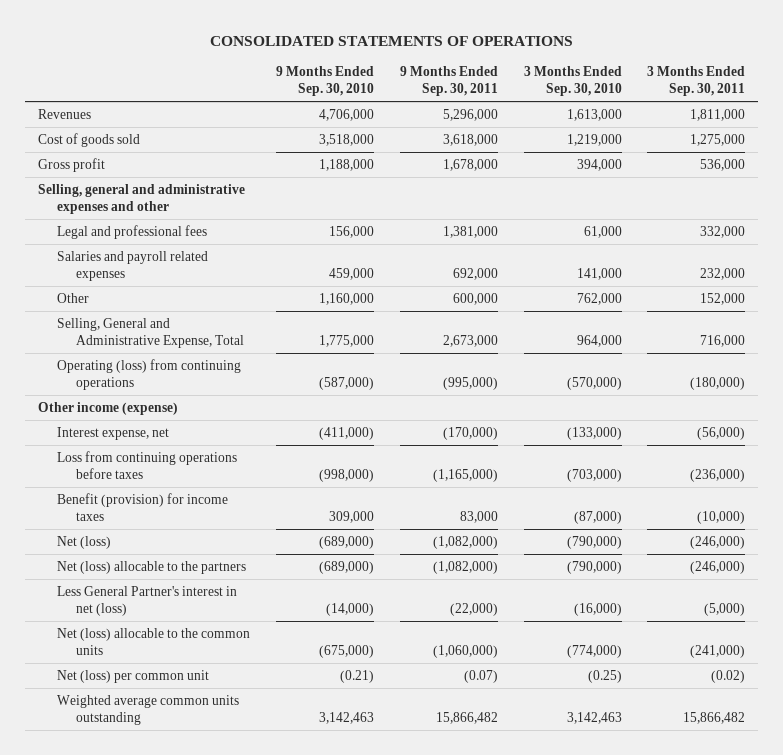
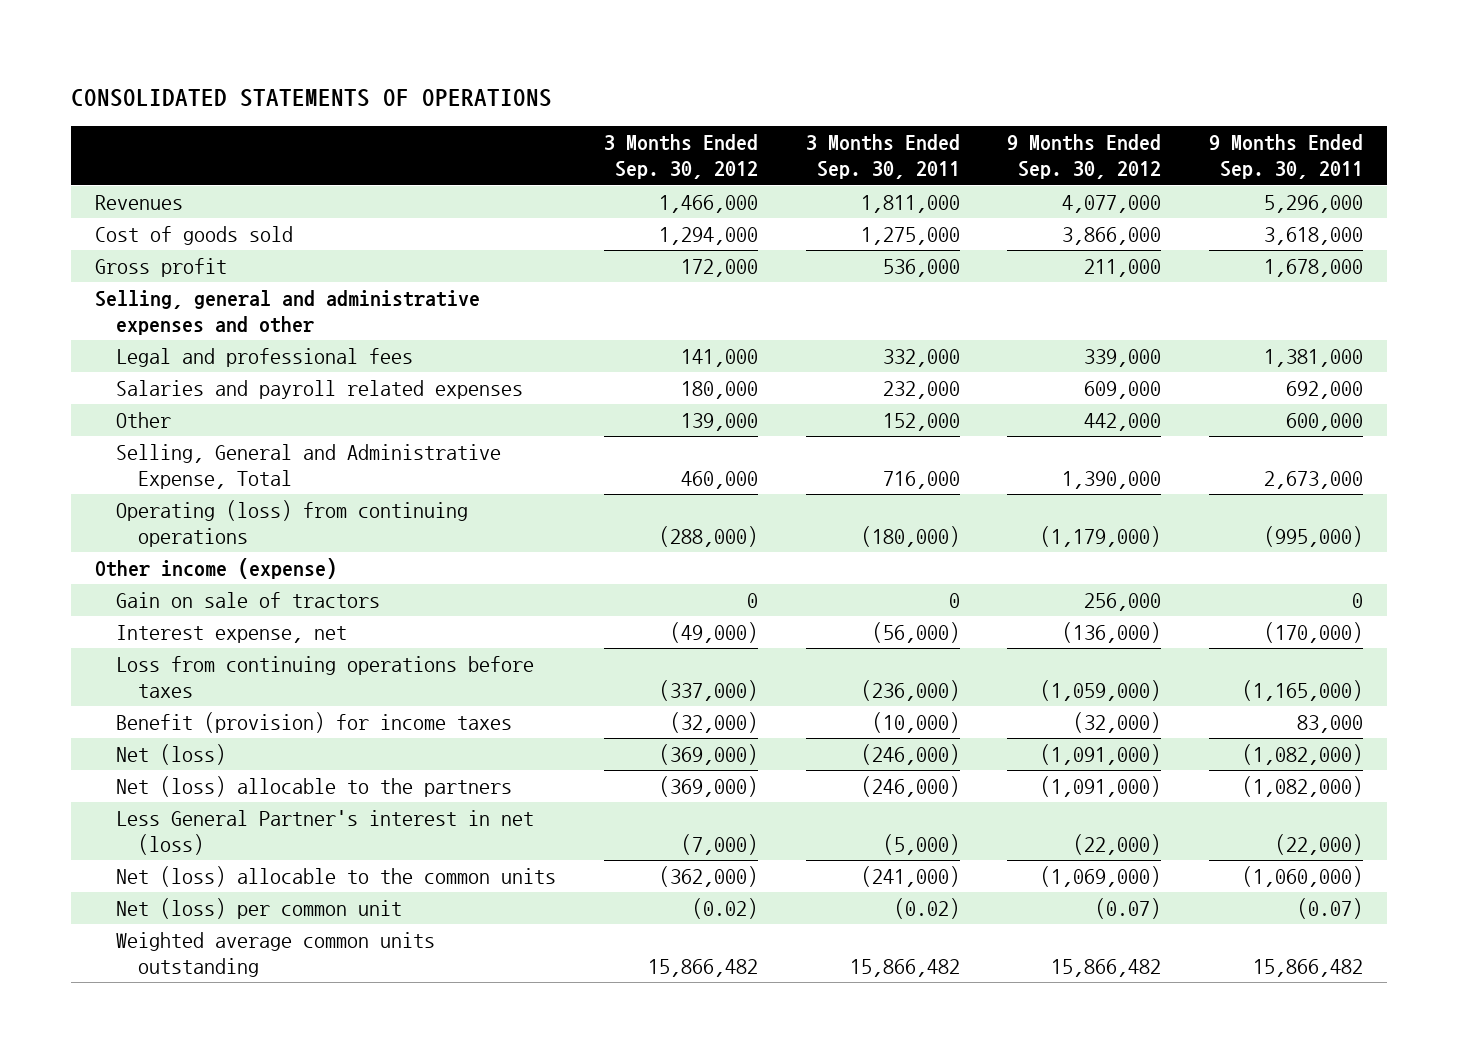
[275,65,374,96] 9 Months Ended Sep. 30, 2010 -> none
[523,65,622,96] 3 Months Ended Sep. 30, 2010 -> none
none -> [603,134,758,180] 3 Months Ended Sep. 30, 2012
none -> [1007,134,1162,180] 9 Months Ended Sep. 30, 2012
none -> [116,592,381,609] Gain on sale of tractors

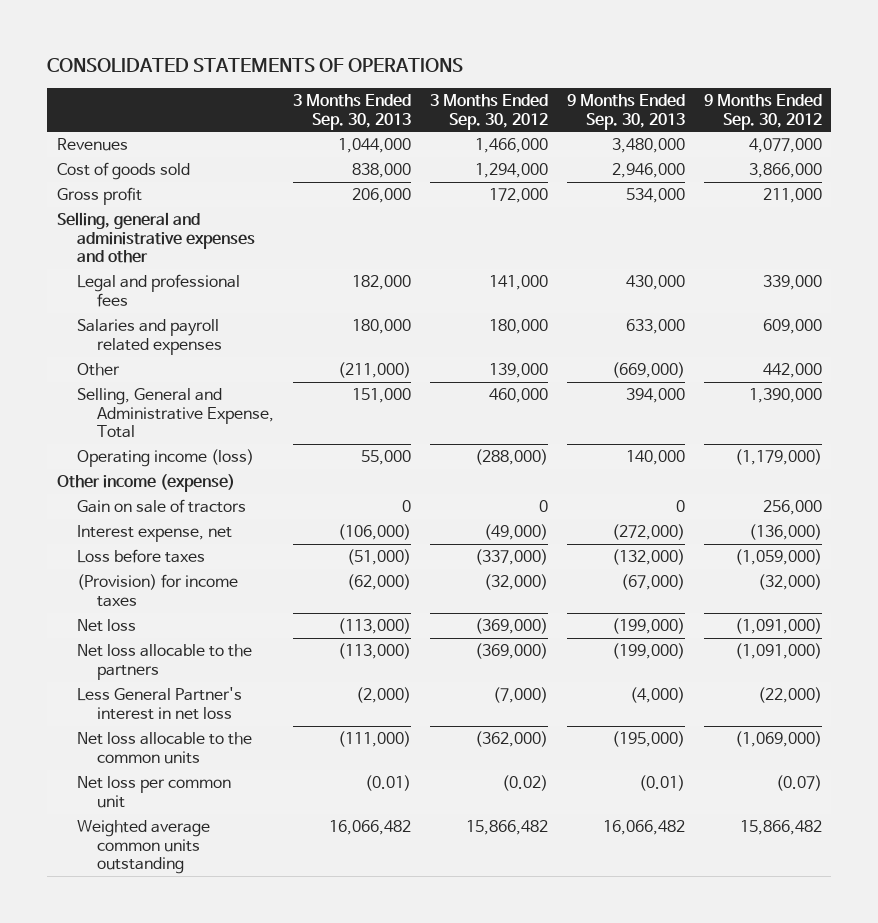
[805,134,960,180] 3 Months Ended Sep. 30, 2011 -> none
[1208,134,1363,180] 9 Months Ended Sep. 30, 2011 -> none
none -> [293,94,412,130] 3 Months Ended Sep. 30, 2013
none -> [566,94,685,130] 9 Months Ended Sep. 30, 2013
[116,500,469,547] Operating (loss) from continuing operations -> [76,449,254,468] Operating income (loss)
[116,656,535,698] Loss from continuing operations before taxes -> [76,549,205,564] Loss before taxes
[116,712,513,734] Benefit (provision) for income taxes -> [76,574,238,607] (Provision) for income taxes
[116,744,227,766] Net (loss) -> [76,619,136,633] Net loss
[116,776,513,798] Net (loss) allocable to the partners -> [76,644,252,680] Net loss allocable to the partners
[116,810,535,855] Less General Partner's interest in net (loss) -> [76,687,242,720] Less General Partner's interest in net loss
[116,866,557,888] Net (loss) allocable to the common units -> [76,732,252,764] Net loss allocable to the common units
[116,898,403,920] Net (loss) per common unit -> [76,776,231,808] Net loss per common unit

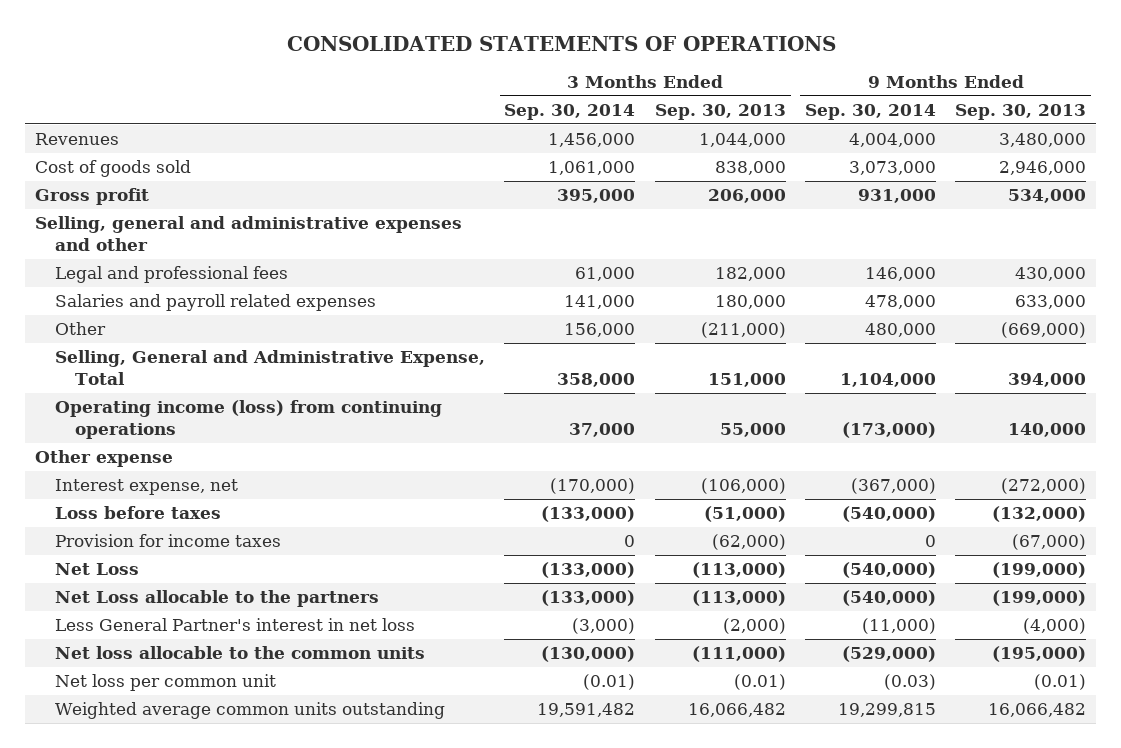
[430,94,549,130] 3 Months Ended Sep. 30, 2012 -> none
[703,94,822,130] 9 Months Ended Sep. 30, 2012 -> none
none -> [504,103,636,120] Sep. 30, 2014
none -> [805,103,937,120] Sep. 30, 2014
[76,499,246,514] Gain on sale of tractors -> none
[76,449,254,468] Operating income (loss) -> [55,400,443,439] Operating income (loss) from continuing operations
[56,474,235,493] Other income (expense) -> [34,450,173,468] Other expense
[76,574,238,607] (Provision) for income taxes -> [55,534,282,548] Provision for income taxes
[76,619,136,633] Net loss -> [55,563,140,576] Net Loss
[76,644,252,680] Net loss allocable to the partners -> [55,590,380,608] Net Loss allocable to the partners

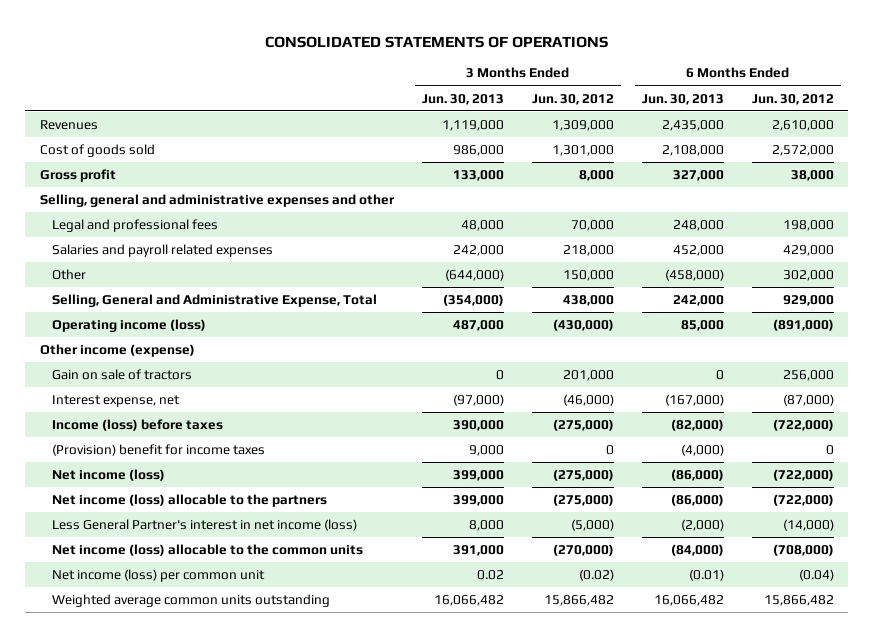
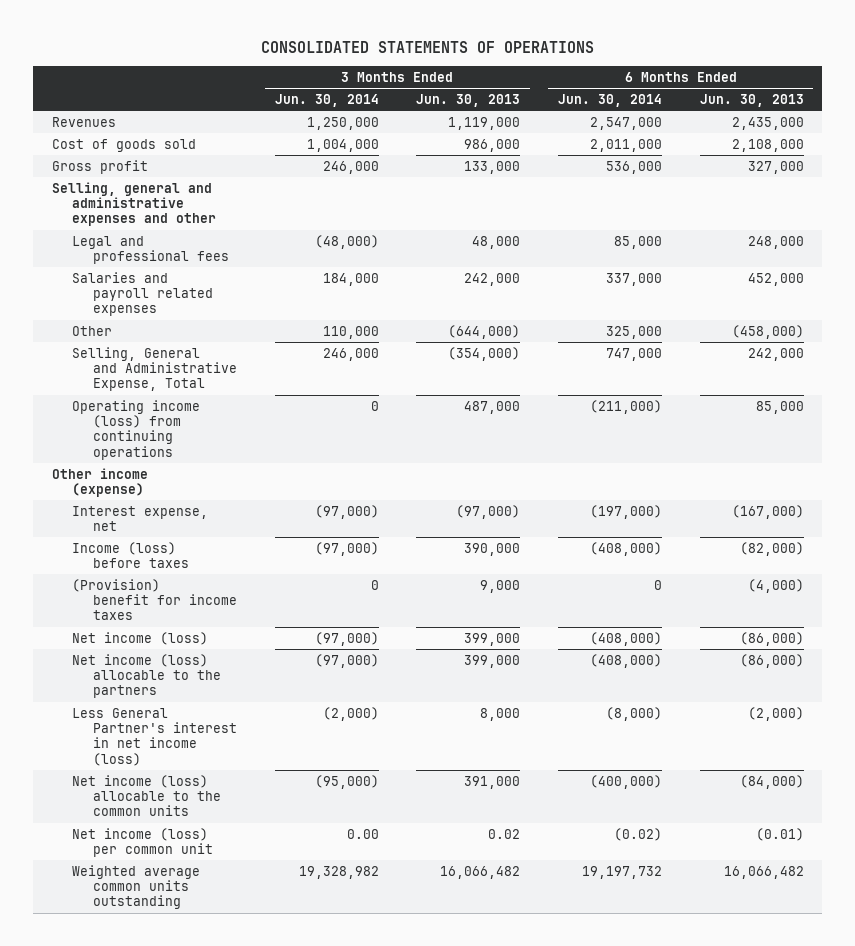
[531,93,614,105] Jun. 30, 2012 -> none
[751,93,834,105] Jun. 30, 2012 -> none
none -> [274,93,379,107] Jun. 30, 2014
none -> [557,93,662,107] Jun. 30, 2014
[52,319,207,333] Operating income (loss) -> [72,399,201,460] Operating income (loss) from continuing operations
[52,369,193,381] Gain on sale of tractors -> none

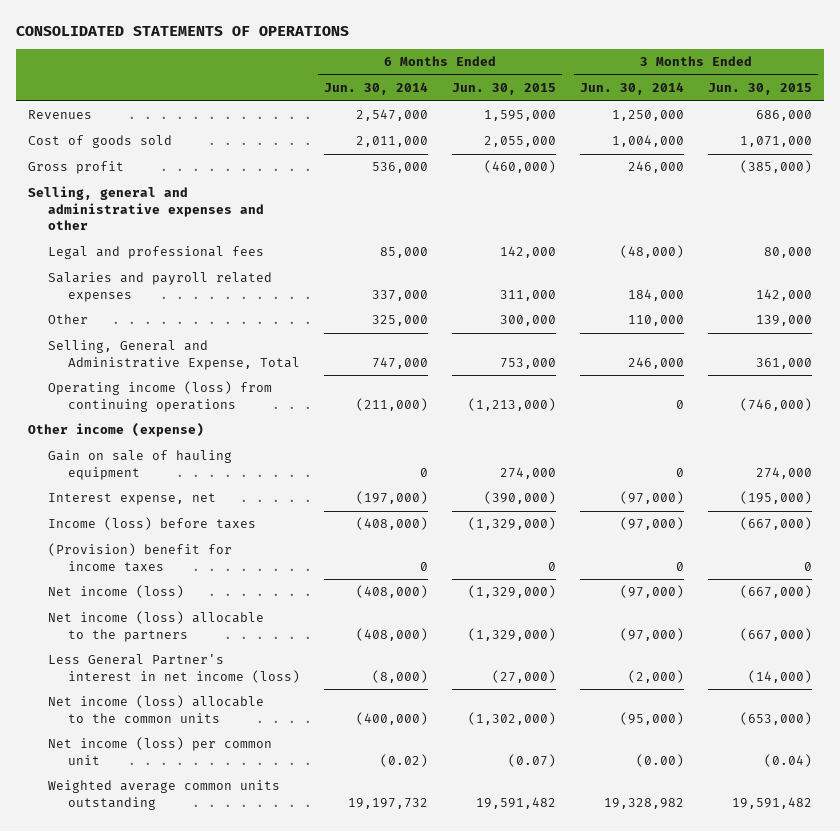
[416,93,521,107] Jun. 30, 2013 -> none
[699,93,804,107] Jun. 30, 2013 -> none
none -> [451,83,556,96] Jun. 30, 2015
none -> [707,83,812,96] Jun. 30, 2015
none -> [48,450,233,480] Gain on sale of hauling equipment
[346,828,379,839] 0.00 -> [635,753,684,767] (0.00)

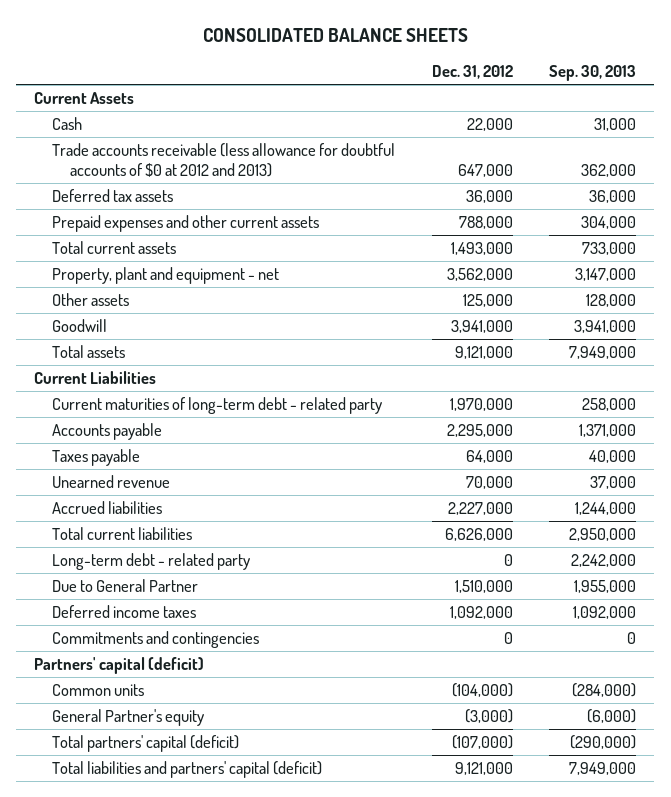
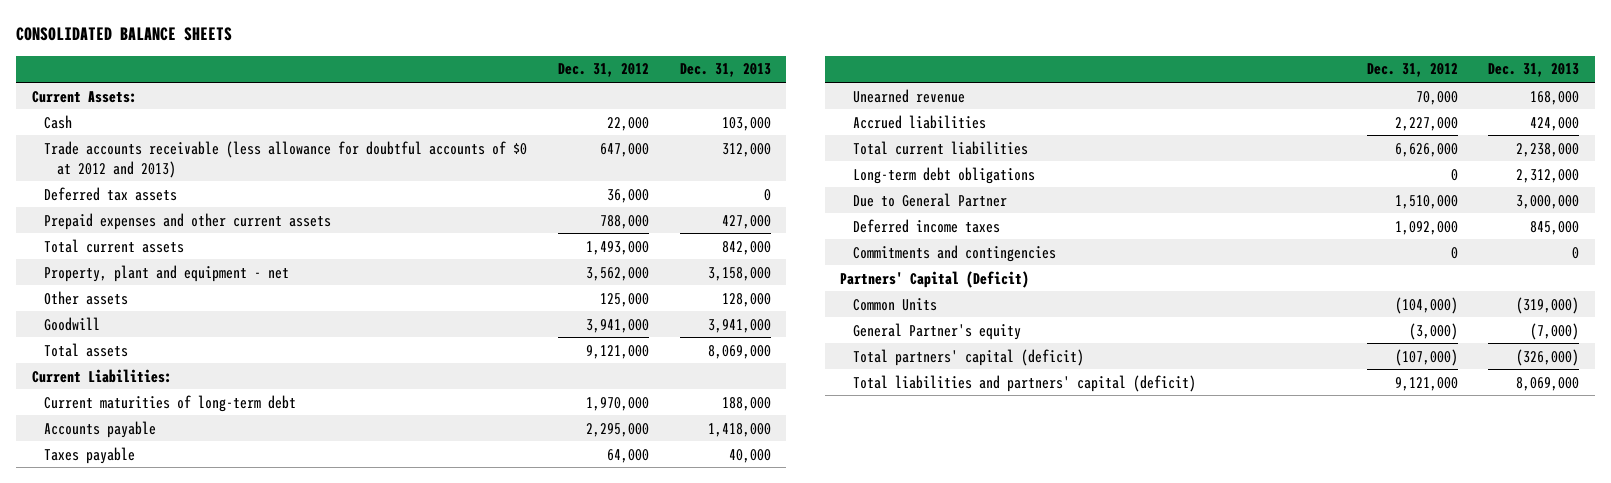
[549,65,637,82] Sep. 30, 2013 -> none
none -> [679,63,771,78] Dec. 31, 2013
[34,92,135,105] Current Assets -> [31,90,137,103] Current Assets:
[34,371,157,385] Current Liabilities -> [31,368,172,383] Current Liabilities:
[51,397,382,415] Current maturities of long-term debt - related party -> [44,394,297,412] Current maturities of long-term debt
[51,553,250,571] Long-term debt - related party -> [852,166,1035,184] Long-term debt obligations
[34,657,205,675] Partners' capital (deficit) -> [840,270,1030,288] Partners' Capital (Deficit)
[51,684,144,697] Common units -> [852,297,937,311] Common Units

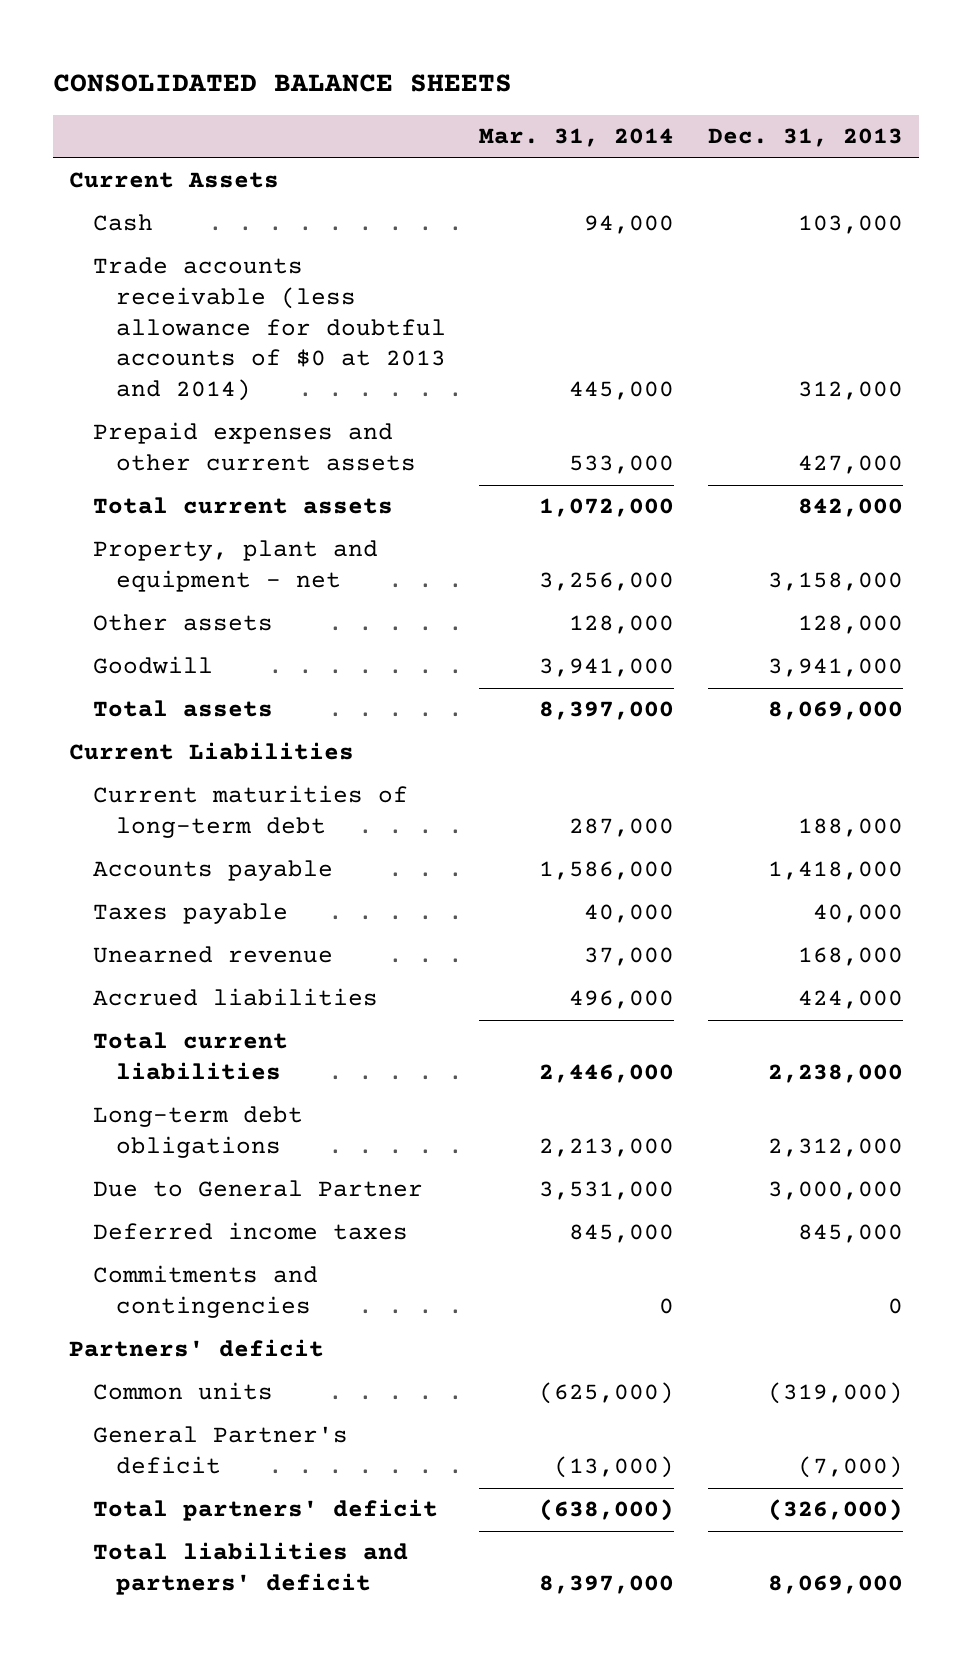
[557,63,649,78] Dec. 31, 2012 -> none
none -> [479,128,675,148] Mar. 31, 2014
[31,90,137,103] Current Assets: -> [69,172,280,189] Current Assets
[44,186,178,201] Deferred tax assets -> none
[44,140,528,178] Trade accounts receivable (less allowance for doubtful accounts of $0 at 2012 and 2013) -> [92,257,447,402] Trade accounts receivable (less allowance for doubtful accounts of $0 at 2013 and 2014)
[31,368,172,383] Current Liabilities: -> [69,742,355,761] Current Liabilities
[840,270,1030,288] Partners' Capital (Deficit) -> [69,1339,325,1358] Partners' deficit
[852,297,937,311] Common Units -> [92,1382,273,1401] Common units
[852,322,1021,340] General Partner's equity -> [92,1426,348,1475] General Partner's deficit
[852,348,1084,366] Total partners' capital (deficit) -> [92,1499,438,1522] Total partners' deficit
[852,374,1196,392] Total liabilities and partners' capital (deficit) -> [92,1542,408,1596] Total liabilities and partners' deficit

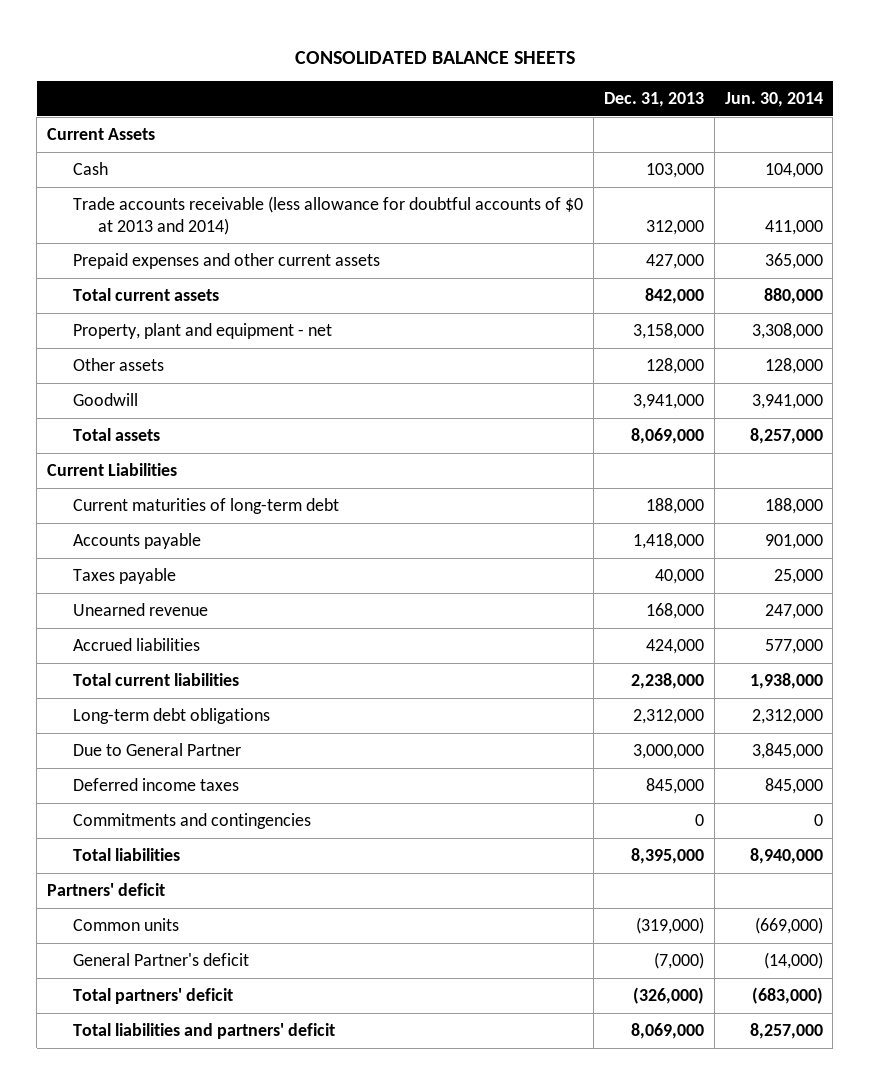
[479,128,675,148] Mar. 31, 2014 -> none
none -> [724,91,823,107] Jun. 30, 2014
none -> [72,847,180,861] Total liabilities

